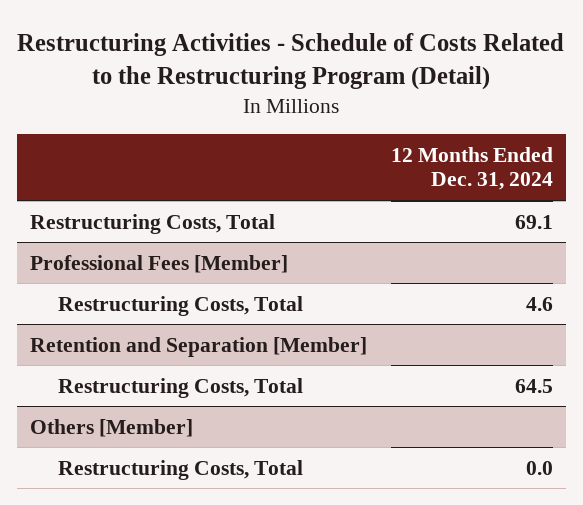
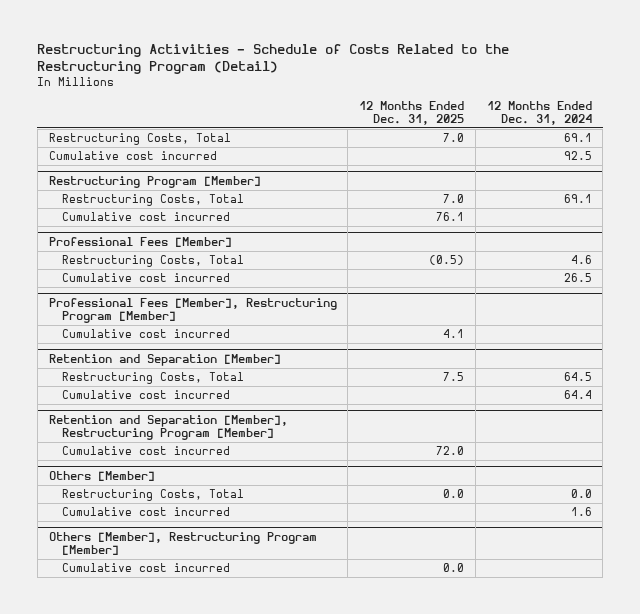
none -> [359,100,465,125] 12 Months Ended Dec. 31, 2025
none -> [48,151,217,161] Cumulative cost incurred
none -> [48,175,261,188] Restructuring Program [Member]
none -> [61,194,244,207] Restructuring Costs, Total
none -> [61,212,230,222] Cumulative cost incurred
none -> [61,273,230,283] Cumulative cost incurred
none -> [48,297,337,323] Professional Fees [Member], Restructuring Program [Member]
none -> [61,329,230,339] Cumulative cost incurred
none -> [61,390,230,400] Cumulative cost incurred
none -> [48,414,288,440] Retention and Separation [Member], Restructuring Program [Member]
none -> [61,446,230,456] Cumulative cost incurred
none -> [61,507,230,517] Cumulative cost incurred
none -> [48,531,317,555] Others [Member], Restructuring Program [Member]
none -> [61,563,230,573] Cumulative cost incurred

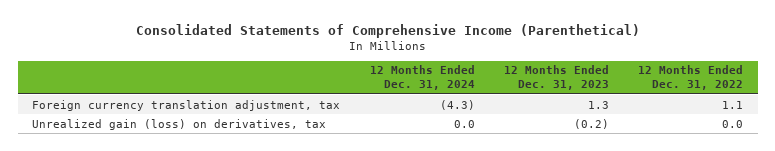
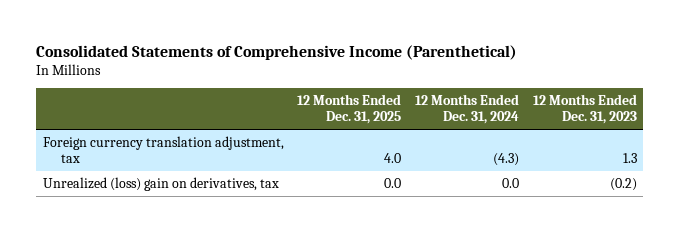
[638,65,744,90] 12 Months Ended Dec. 31, 2022 -> none
none -> [297,94,402,125] 12 Months Ended Dec. 31, 2025
[32,118,327,130] Unrealized gain (loss) on derivatives, tax -> [42,176,279,191] Unrealized (loss) gain on derivatives, tax

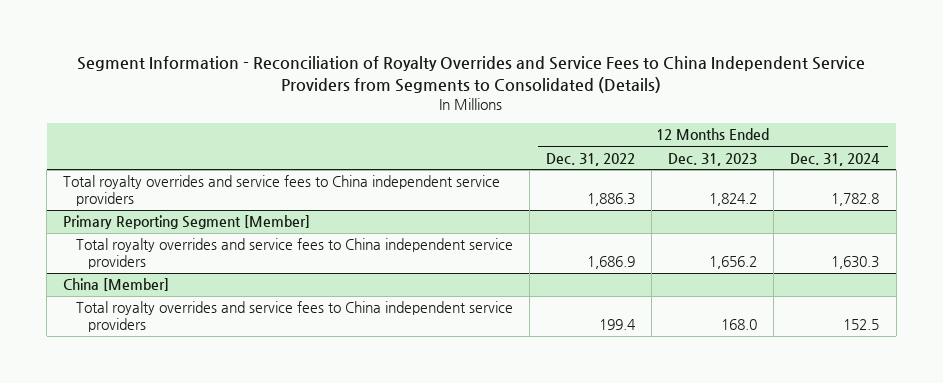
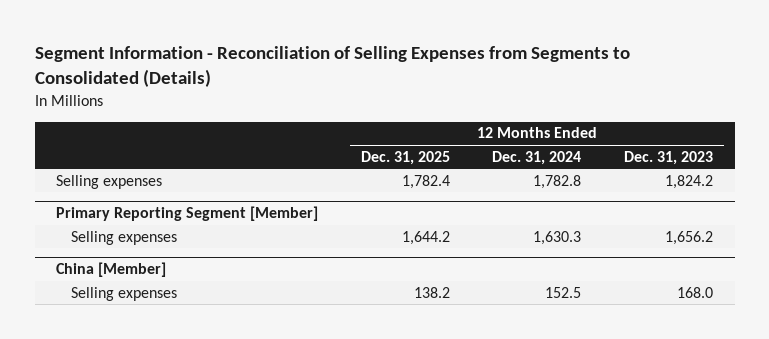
[77,56,866,94] Segment Information - Reconciliation of Royalty Overrides and Service Fees to China Independent Service Providers from Segments to Consolidated (Details) -> [34,46,630,88] Segment Information - Reconciliation of Selling Expenses from Segments to Consolidated (Details)
[545,152,635,166] Dec. 31, 2022 -> none
none -> [360,150,450,165] Dec. 31, 2025
[63,175,501,206] Total royalty overrides and service fees to China independent service providers -> [55,174,162,189] Selling expenses
[75,238,513,269] Total royalty overrides and service fees to China independent service providers -> [71,230,178,245] Selling expenses
[75,301,513,332] Total royalty overrides and service fees to China independent service providers -> [71,286,178,301] Selling expenses

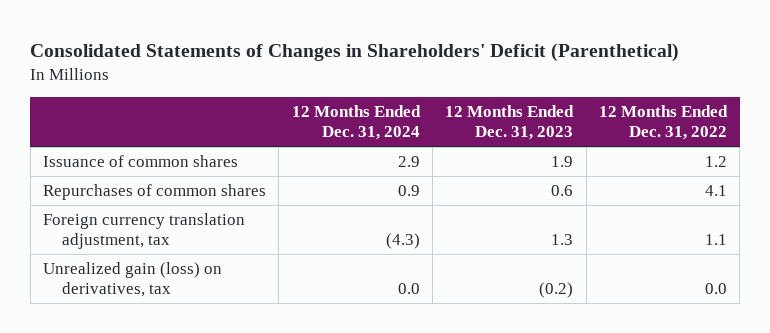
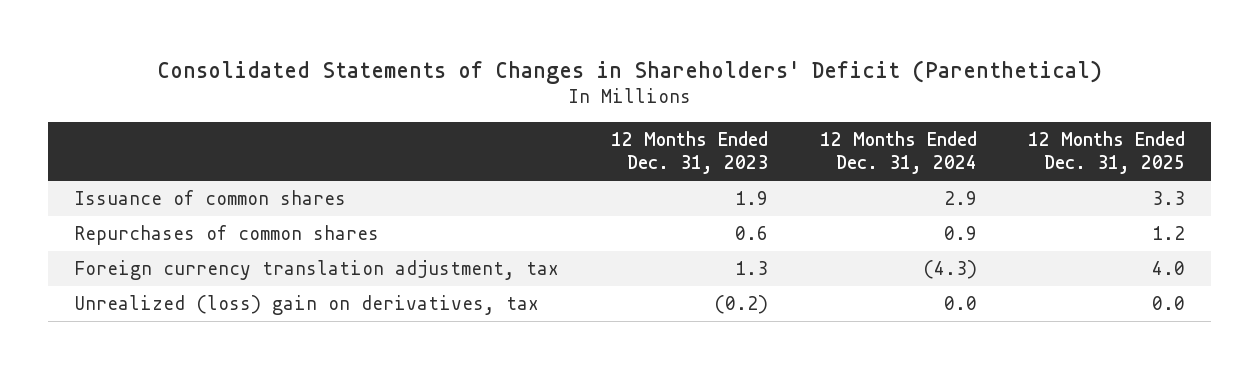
[598,105,728,141] 12 Months Ended Dec. 31, 2022 -> none
none -> [1028,131,1186,175] 12 Months Ended Dec. 31, 2025
[42,262,222,297] Unrealized gain (loss) on derivatives, tax -> [74,294,540,315] Unrealized (loss) gain on derivatives, tax

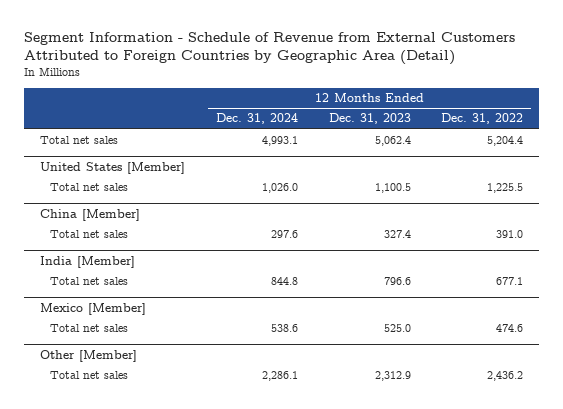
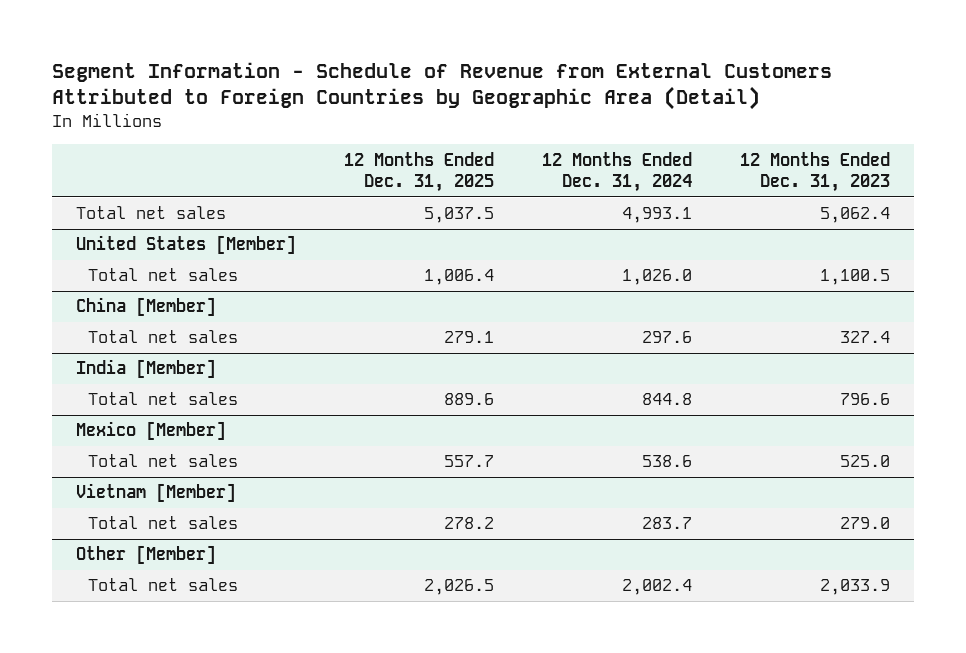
[441,113,524,125] Dec. 31, 2022 -> none
none -> [343,151,494,193] 12 Months Ended Dec. 31, 2025
none -> [75,483,236,503] Vietnam [Member]
none -> [87,516,238,530] Total net sales
[261,371,298,382] 2,286.1 -> [621,579,692,596] 2,002.4
[374,371,411,382] 2,312.9 -> [820,579,891,596] 2,033.9

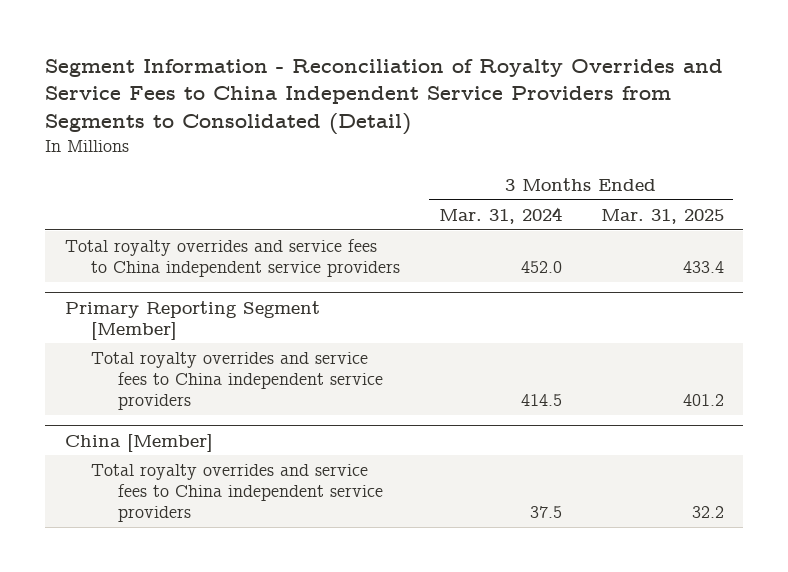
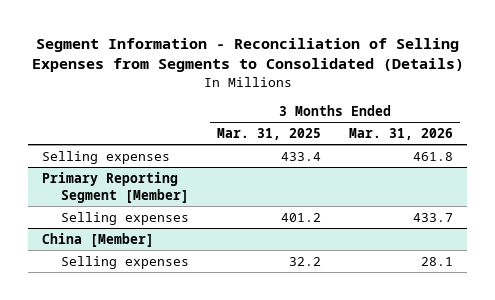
[45,58,724,136] Segment Information - Reconciliation of Royalty Overrides and Service Fees to China Independent Service Providers from Segments to Consolidated (Detail) -> [31,37,464,73] Segment Information - Reconciliation of Selling Expenses from Segments to Consolidated (Details)
[439,206,563,224] Mar. 31, 2024 -> none
none -> [348,127,453,140] Mar. 31, 2026
[64,239,401,278] Total royalty overrides and service fees to China independent service providers -> [42,150,171,164] Selling expenses
[91,352,384,411] Total royalty overrides and service fees to China independent service providers -> [60,211,189,225] Selling expenses
[91,464,384,523] Total royalty overrides and service fees to China independent service providers -> [60,255,189,269] Selling expenses

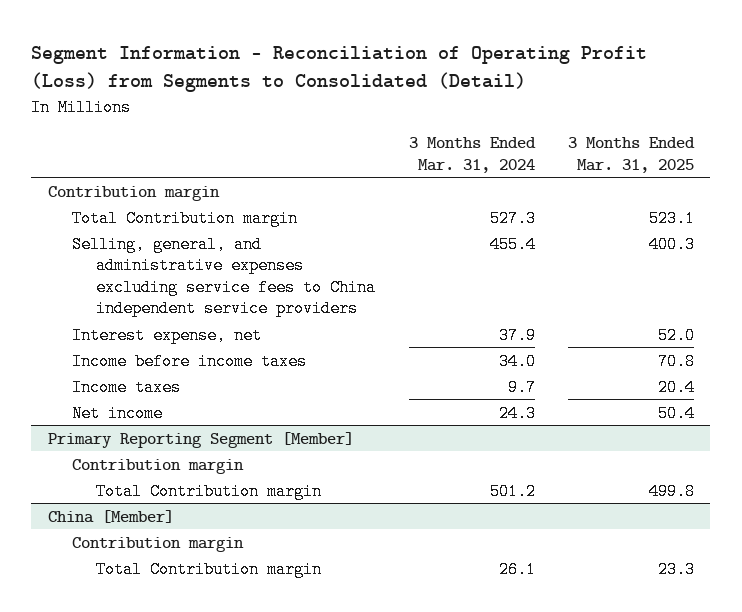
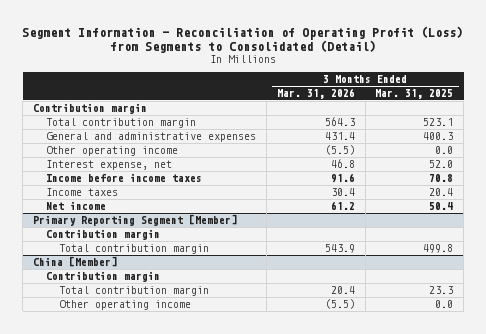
[408,137,536,173] 3 Months Ended Mar. 31, 2024 -> none
none -> [276,88,355,100] Mar. 31, 2026
[72,235,377,318] Selling, general, and administrative expenses excluding service fees to China independent service providers -> none
[72,209,299,227] Total Contribution margin -> [46,118,197,129] Total contribution margin
none -> [46,132,257,143] General and administrative expenses
none -> [46,146,179,157] Other operating income
[96,482,323,500] Total Contribution margin -> [59,244,210,255] Total contribution margin
[96,560,323,578] Total Contribution margin -> [59,286,210,297] Total contribution margin
none -> [59,300,192,311] Other operating income

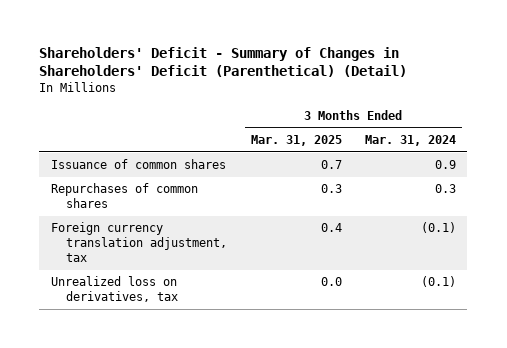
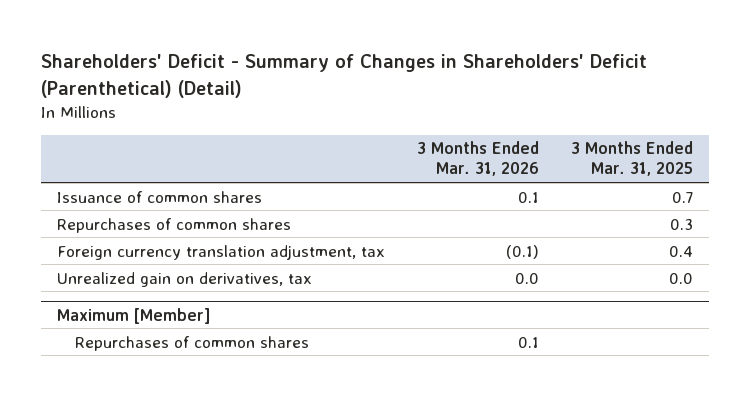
[364,135,456,147] Mar. 31, 2024 -> none
none -> [417,141,540,177] 3 Months Ended Mar. 31, 2026
[50,276,179,303] Unrealized loss on derivatives, tax -> [57,271,313,287] Unrealized gain on derivatives, tax
none -> [57,307,212,324] Maximum [Member]
none -> [74,335,309,351] Repurchases of common shares

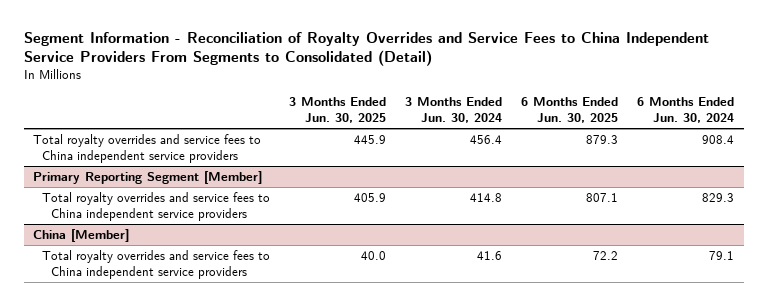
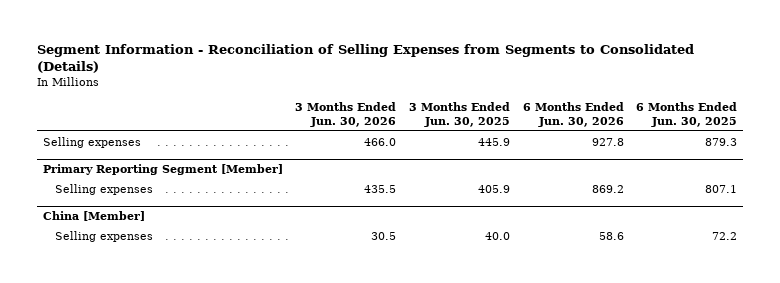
[23,31,709,67] Segment Information - Reconciliation of Royalty Overrides and Service Fees to China Independent Service Providers From Segments to Consolidated (Detail) -> [36,43,694,73] Segment Information - Reconciliation of Selling Expenses from Segments to Consolidated (Details)
[405,97,503,124] 3 Months Ended Jun. 30, 2024 -> none
[637,97,735,124] 6 Months Ended Jun. 30, 2024 -> none
none -> [295,101,397,127] 3 Months Ended Jun. 30, 2026
none -> [522,101,624,127] 6 Months Ended Jun. 30, 2026
[33,133,262,163] Total royalty overrides and service fees to China independent service providers -> [42,136,141,148] Selling expenses
[42,191,271,221] Total royalty overrides and service fees to China independent service providers -> [54,183,153,195] Selling expenses
[42,249,271,279] Total royalty overrides and service fees to China independent service providers -> [54,230,153,242] Selling expenses

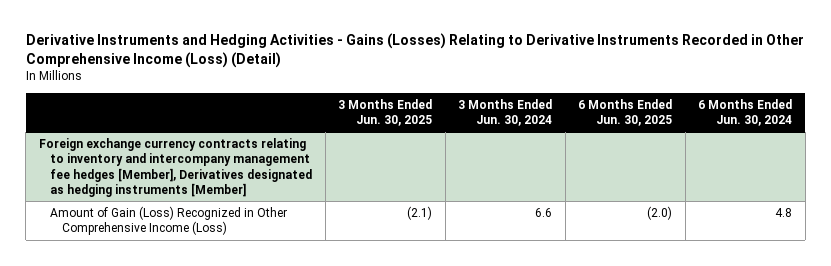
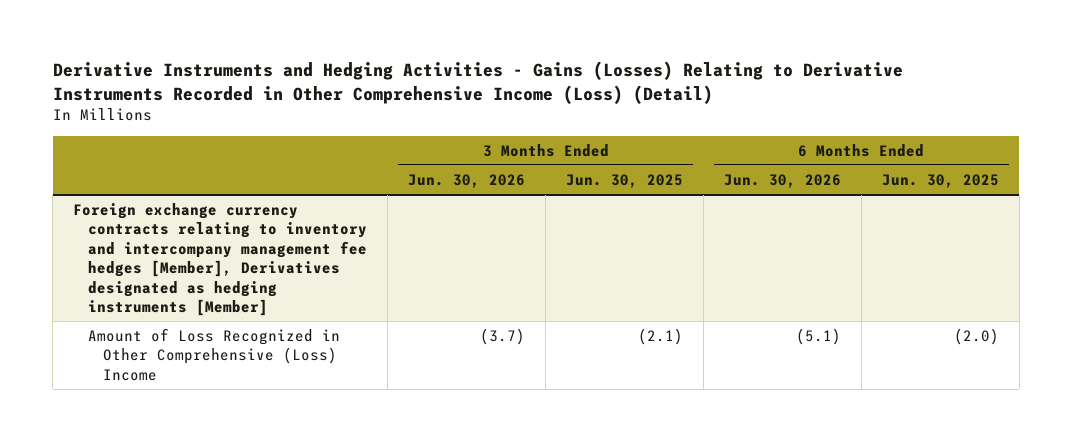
[458,98,553,126] 3 Months Ended Jun. 30, 2024 -> none
[698,98,793,126] 6 Months Ended Jun. 30, 2024 -> none
none -> [408,173,526,188] Jun. 30, 2026
none -> [723,173,841,188] Jun. 30, 2026
[50,205,288,236] Amount of Gain (Loss) Recognized in Other Comprehensive Income (Loss) -> [88,327,341,381] Amount of Loss Recognized in Other Comprehensive (Loss) Income

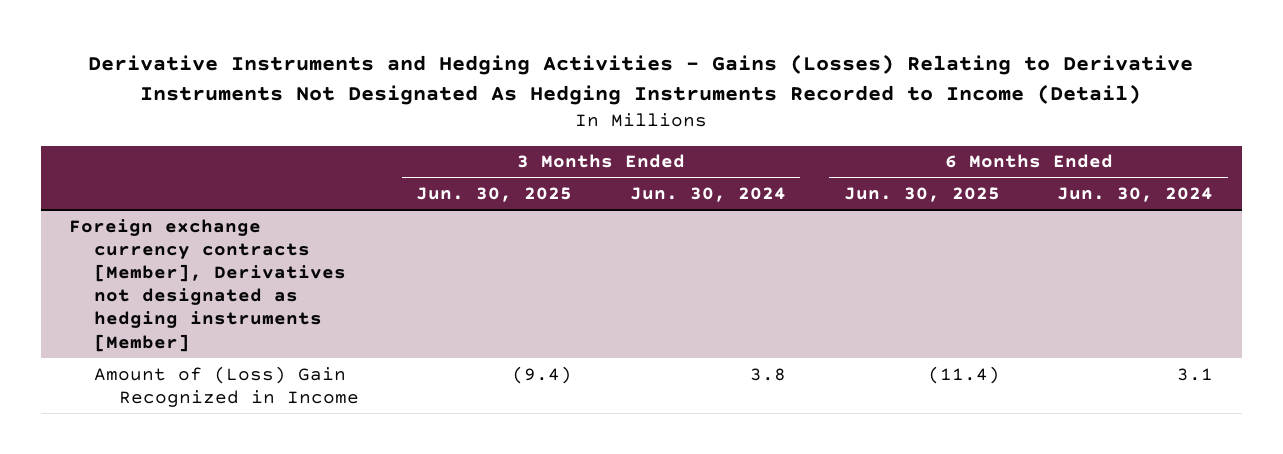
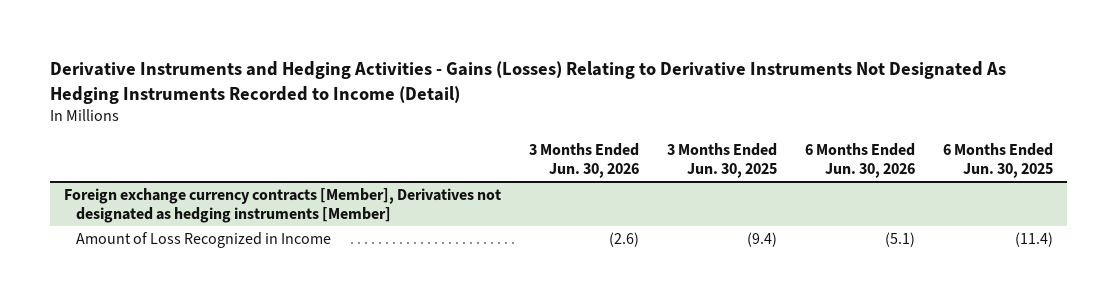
[630,187,787,203] Jun. 30, 2024 -> none
[1057,187,1214,203] Jun. 30, 2024 -> none
none -> [529,142,640,179] 3 Months Ended Jun. 30, 2026
none -> [805,142,916,179] 6 Months Ended Jun. 30, 2026
[93,365,359,407] Amount of (Loss) Gain Recognized in Income -> [75,231,331,248] Amount of Loss Recognized in Income

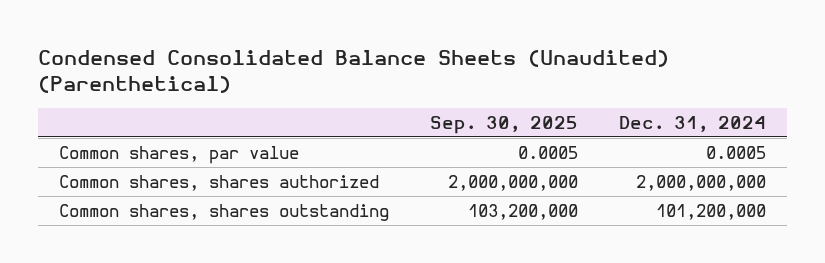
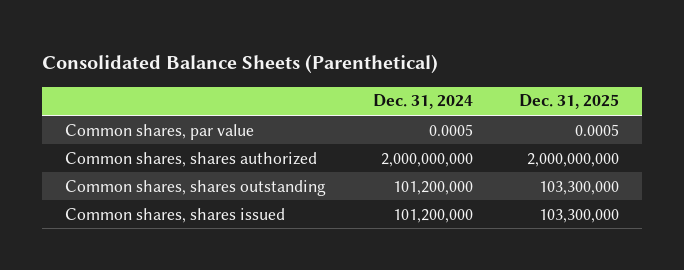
[38,49,670,94] Condensed Consolidated Balance Sheets (Unaudited) (Parenthetical) -> [42,54,439,75] Consolidated Balance Sheets (Parenthetical)
[430,115,579,134] Sep. 30, 2025 -> none
none -> [518,94,619,110] Dec. 31, 2025
none -> [65,207,286,223] Common shares, shares issued

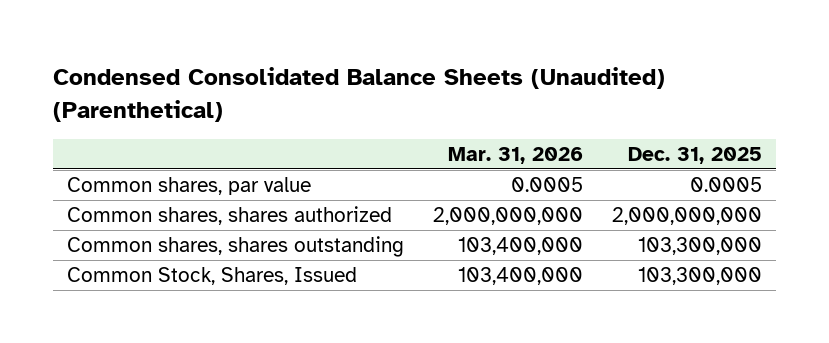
[42,54,439,75] Consolidated Balance Sheets (Parenthetical) -> [52,67,665,122] Condensed Consolidated Balance Sheets (Unaudited) (Parenthetical)
[372,94,473,110] Dec. 31, 2024 -> none
none -> [447,147,583,165] Mar. 31, 2026
[65,207,286,223] Common shares, shares issued -> [67,267,358,286] Common Stock, Shares, Issued

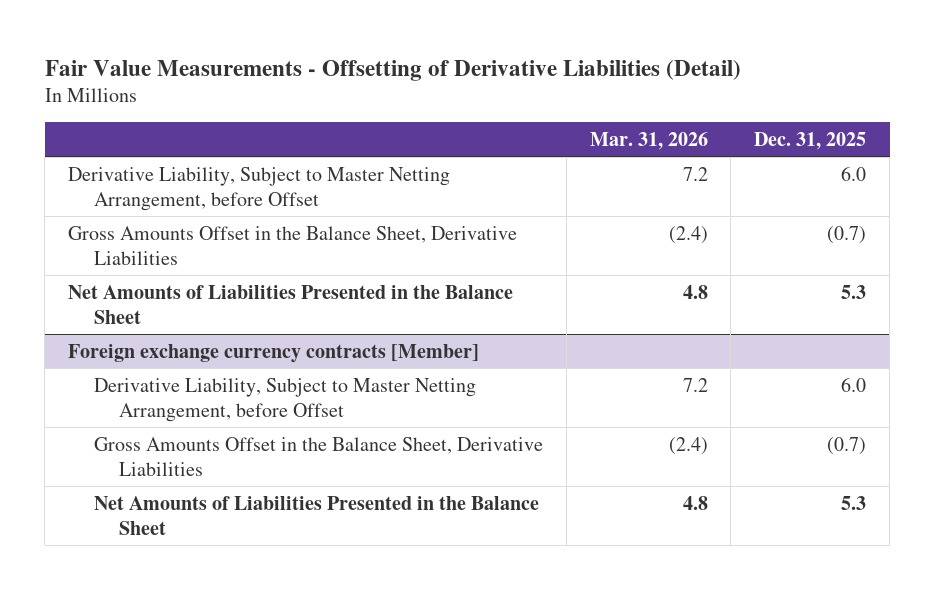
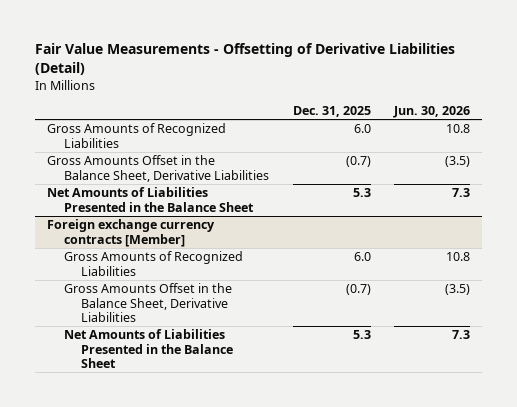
[589,131,708,150] Mar. 31, 2026 -> none
none -> [393,106,471,119] Jun. 30, 2026
[68,166,451,211] Derivative Liability, Subject to Master Netting Arrangement, before Offset -> [46,123,226,148] Gross Amounts of Recognized Liabilities
[93,377,476,422] Derivative Liability, Subject to Master Netting Arrangement, before Offset -> [63,251,243,276] Gross Amounts of Recognized Liabilities

